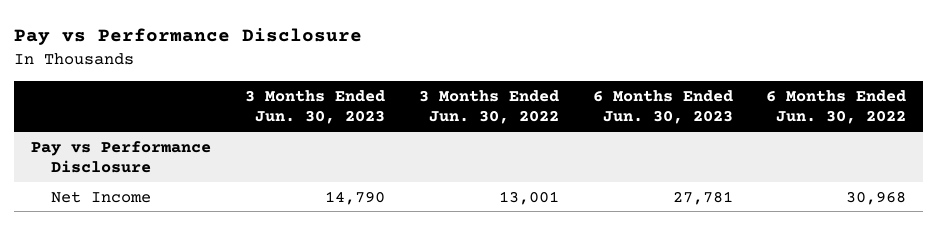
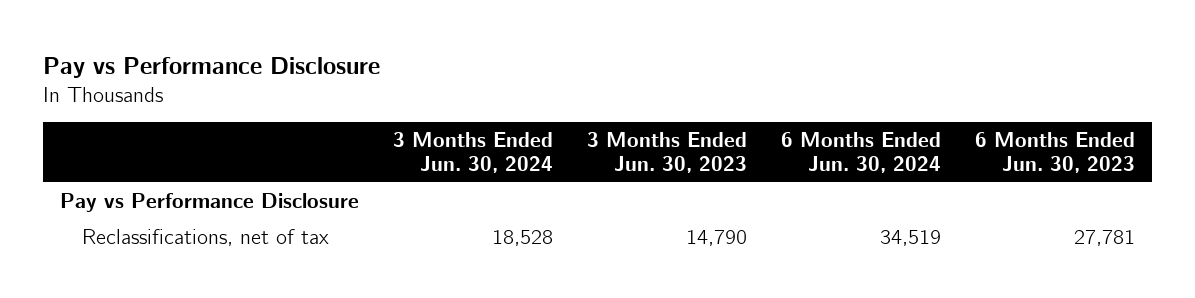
[418,89,559,125] 3 Months Ended Jun. 30, 2022 -> none
[766,89,907,125] 6 Months Ended Jun. 30, 2022 -> none
none -> [392,131,553,173] 3 Months Ended Jun. 30, 2024
none -> [780,131,941,173] 6 Months Ended Jun. 30, 2024
[51,190,152,203] Net Income -> [82,228,330,246] Reclassifications, net of tax

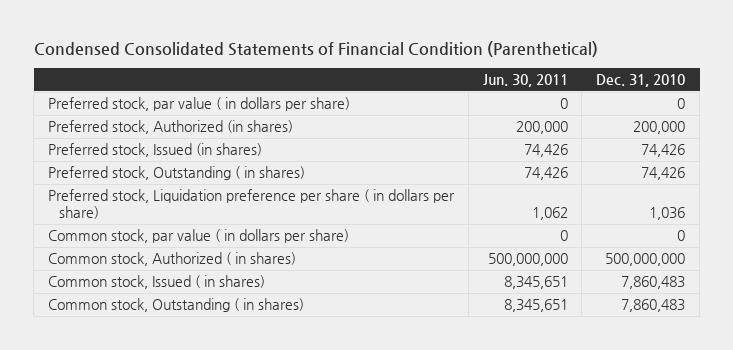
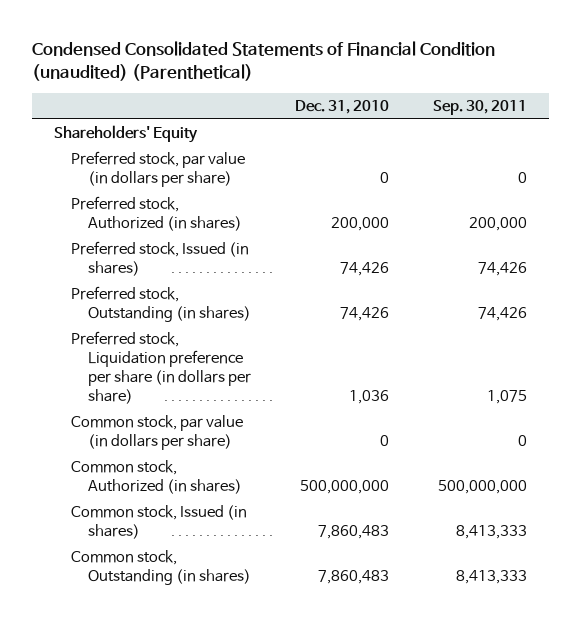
[33,41,598,58] Condensed Consolidated Statements of Financial Condition (Parenthetical) -> [31,40,495,82] Condensed Consolidated Statements of Financial Condition (unaudited) (Parenthetical)
[482,73,568,87] Jun. 30, 2011 -> none
none -> [433,100,528,116] Sep. 30, 2011
none -> [53,125,198,144] Shareholders' Equity
[48,97,351,112] Preferred stock, par value ( in dollars per share) -> [70,151,245,188] Preferred stock, par value (in dollars per share)
[48,166,306,181] Preferred stock, Outstanding ( in shares) -> [70,286,251,323] Preferred stock, Outstanding (in shares)
[48,189,456,219] Preferred stock, Liquidation preference per share ( in dollars per share) -> [70,331,251,405] Preferred stock, Liquidation preference per share (in dollars per share)
[48,229,350,244] Common stock, par value ( in dollars per share) -> [70,415,243,451] Common stock, par value (in dollars per share)
[48,252,297,267] Common stock, Authorized ( in shares) -> [70,460,242,495] Common stock, Authorized (in shares)
[48,275,266,290] Common stock, Issued ( in shares) -> [70,505,247,540] Common stock, Issued (in shares)
[48,298,305,313] Common stock, Outstanding ( in shares) -> [70,550,251,586] Common stock, Outstanding (in shares)

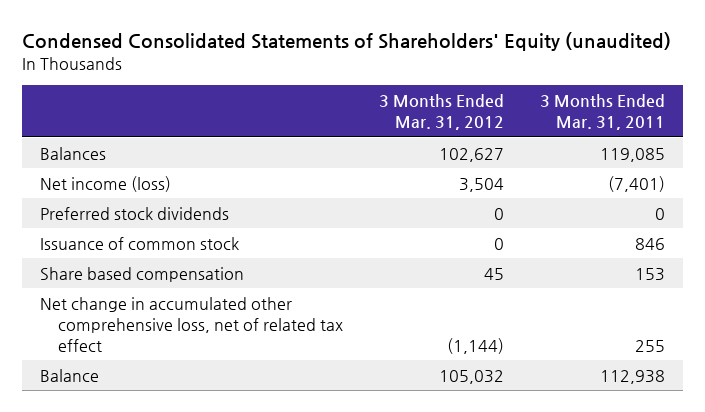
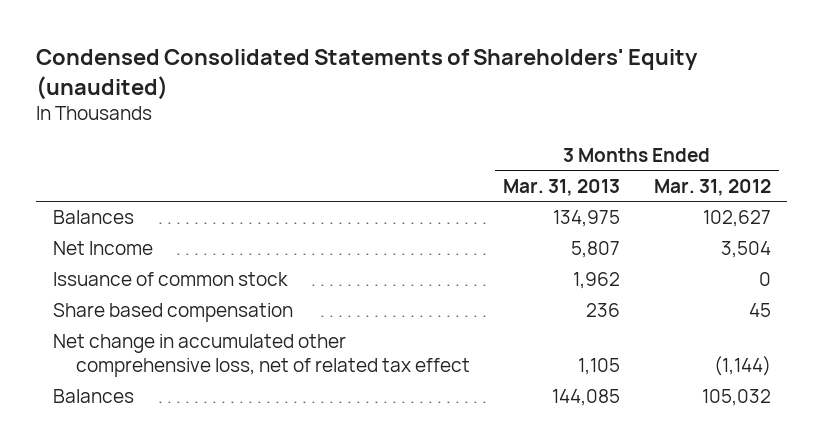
[540,94,666,131] 3 Months Ended Mar. 31, 2011 -> none
none -> [503,178,621,196] Mar. 31, 2013
[40,206,230,220] Preferred stock dividends -> none
[40,175,172,192] Net income (loss) -> [52,241,153,256] Net Income
[40,368,100,382] Balance -> [52,389,134,404] Balances

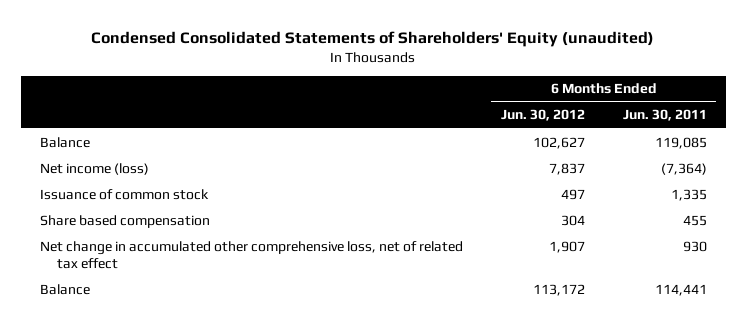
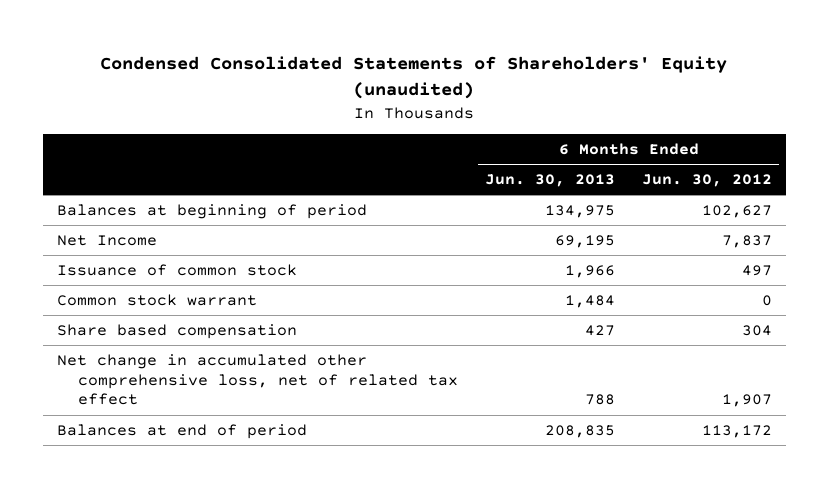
[622,109,707,122] Jun. 30, 2011 -> none
none -> [485,174,616,188] Jun. 30, 2013
[39,136,90,148] Balance -> [56,203,367,219] Balances at beginning of period
[39,162,149,175] Net income (loss) -> [56,234,157,246] Net Income
none -> [56,293,257,306] Common stock warrant
[39,283,90,295] Balance -> [56,423,307,439] Balances at end of period

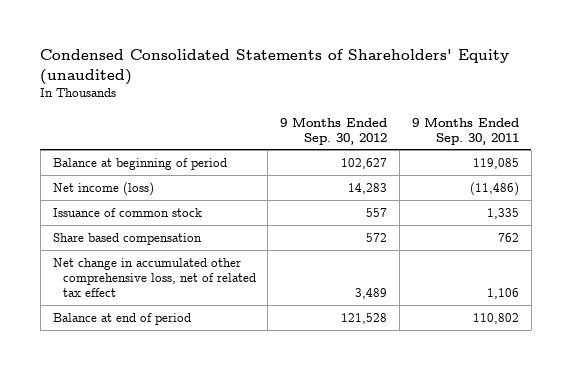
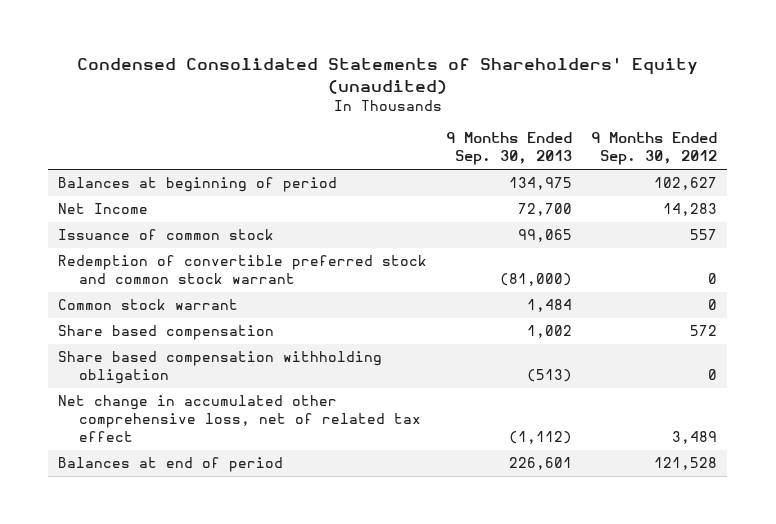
[411,116,519,145] 9 Months Ended Sep. 30, 2011 -> none
none -> [446,132,573,166] 9 Months Ended Sep. 30, 2013
[52,157,227,170] Balance at beginning of period -> [58,177,338,193] Balances at beginning of period
[52,181,154,196] Net income (loss) -> [58,203,149,215] Net Income
none -> [58,255,428,285] Redemption of convertible preferred stock and common stock warrant
none -> [58,299,239,311] Common stock warrant
none -> [58,351,383,385] Share based compensation withholding obligation
[52,312,191,325] Balance at end of period -> [58,457,284,473] Balances at end of period

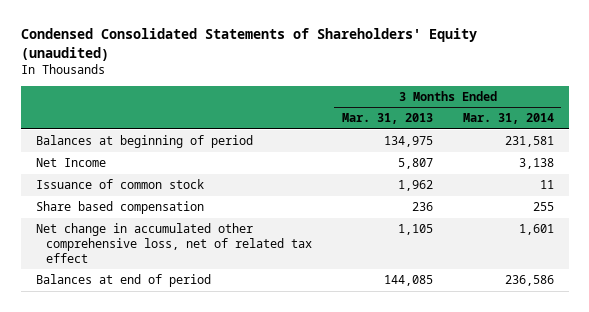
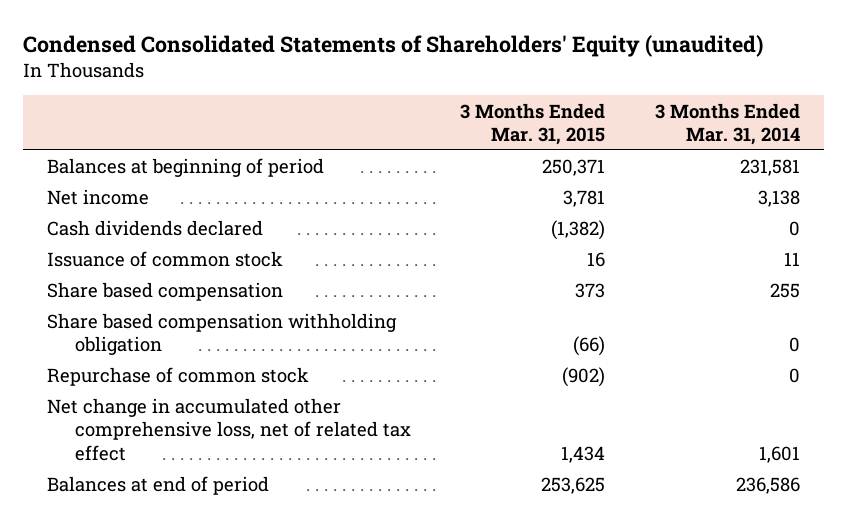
[341,113,433,125] Mar. 31, 2013 -> none
none -> [460,102,606,145] 3 Months Ended Mar. 31, 2015
[35,158,106,168] Net Income -> [47,189,150,206] Net income
none -> [47,220,264,237] Cash dividends declared
none -> [47,313,398,356] Share based compensation withholding obligation
none -> [47,367,310,387] Repurchase of common stock

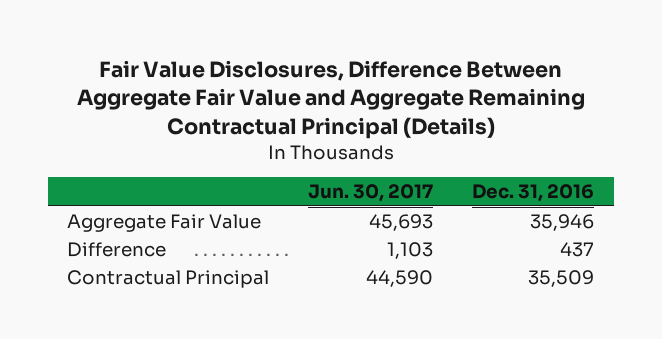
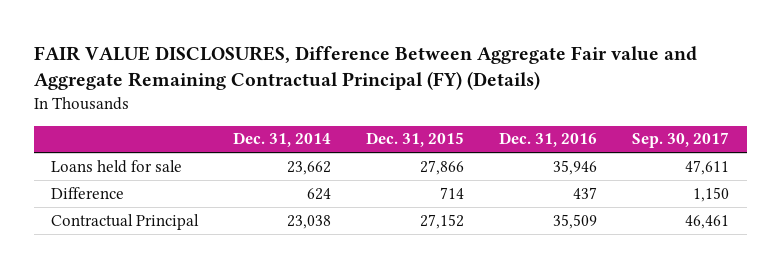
[76,59,585,139] Fair Value Disclosures, Difference Between Aggregate Fair Value and Aggregate Remaining Contractual Principal (Details) -> [33,45,697,91] FAIR VALUE DISCLOSURES, Difference Between Aggregate Fair value and Aggregate Remaining Contractual Principal (FY) (Details)
[308,184,434,203] Jun. 30, 2017 -> none
none -> [233,132,332,148] Dec. 31, 2014
none -> [366,132,465,148] Dec. 31, 2015
none -> [632,132,730,149] Sep. 30, 2017
[67,213,262,232] Aggregate Fair Value -> [51,159,183,173] Loans held for sale

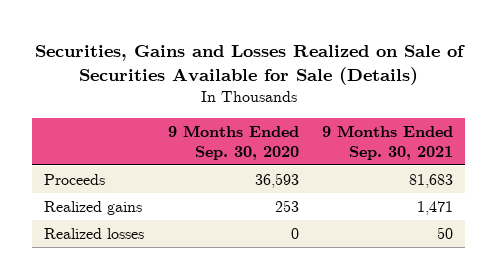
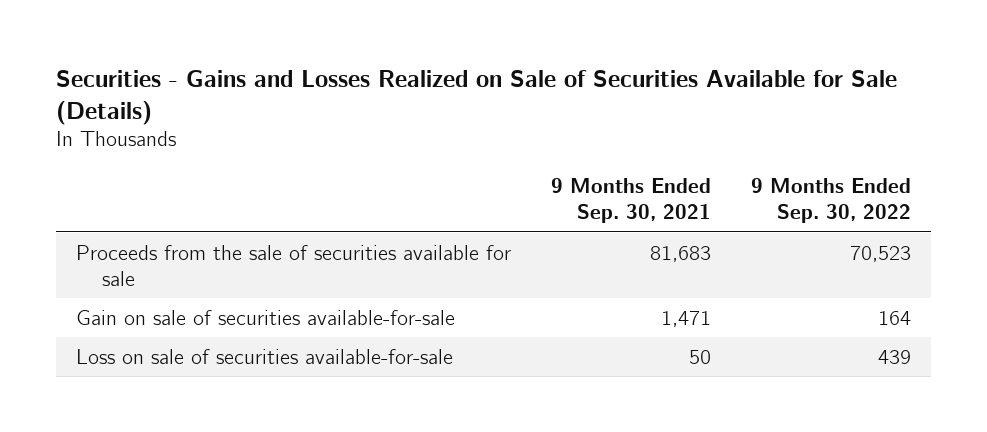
[34,44,465,86] Securities, Gains and Losses Realized on Sale of Securities Available for Sale (Details) -> [55,70,897,125] Securities - Gains and Losses Realized on Sale of Securities Available for Sale (Details)
[167,124,299,161] 9 Months Ended Sep. 30, 2020 -> none
none -> [750,178,911,224] 9 Months Ended Sep. 30, 2022
[44,173,106,185] Proceeds -> [75,244,511,286] Proceeds from the sale of securities available for sale
[44,200,143,215] Realized gains -> [75,309,455,325] Gain on sale of securities available-for-sale
[44,227,145,239] Realized losses -> [75,348,453,364] Loss on sale of securities available-for-sale

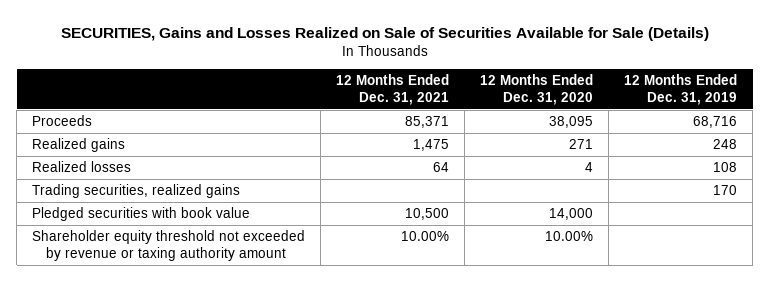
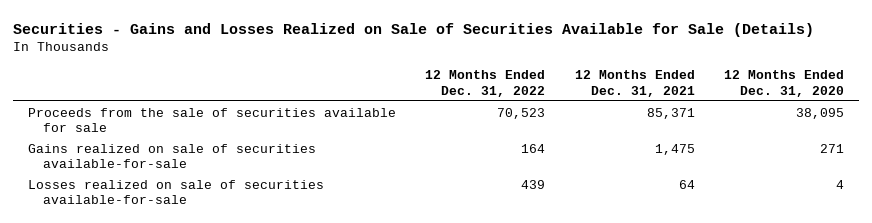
[60,26,709,41] SECURITIES, Gains and Losses Realized on Sale of Securities Available for Sale (Details) -> [13,22,815,37] Securities - Gains and Losses Realized on Sale of Securities Available for Sale (Details)
[624,74,738,105] 12 Months Ended Dec. 31, 2019 -> none
none -> [425,69,546,97] 12 Months Ended Dec. 31, 2022
[32,184,241,199] Trading securities, realized gains -> none
[32,207,251,222] Pledged securities with book value -> none
[32,230,306,261] Shareholder equity threshold not exceeded by revenue or taxing authority amount -> none
[32,115,93,127] Proceeds -> [28,107,397,133] Proceeds from the sale of securities available for sale
[32,138,126,153] Realized gains -> [28,143,317,169] Gains realized on sale of securities available-for-sale
[32,161,132,173] Realized losses -> [28,179,325,205] Losses realized on sale of securities available-for-sale

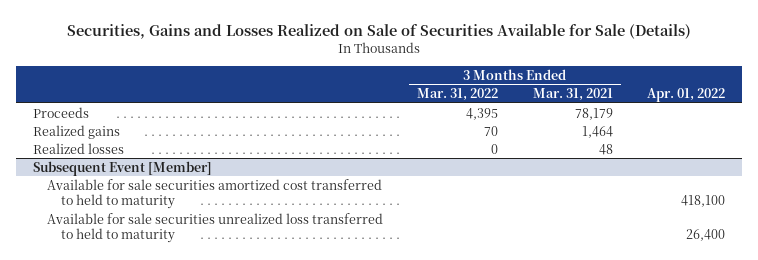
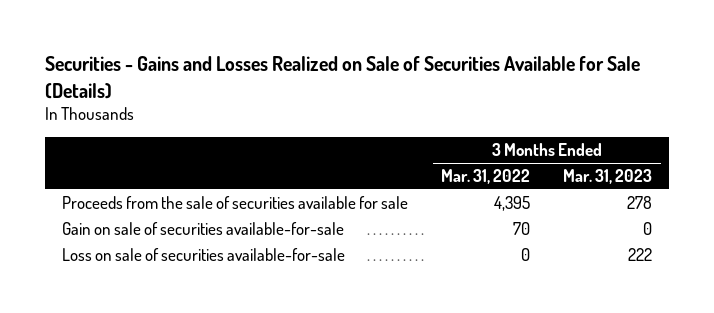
[67,24,692,40] Securities, Gains and Losses Realized on Sale of Securities Available for Sale (Details) -> [45,56,641,99] Securities - Gains and Losses Realized on Sale of Securities Available for Sale (Details)
[532,88,613,102] Mar. 31, 2021 -> none
[646,88,725,103] Apr. 01, 2022 -> none
none -> [563,169,653,185] Mar. 31, 2023
[33,160,213,176] Subsequent Event [Member] -> none
[47,178,383,210] Available for sale securities amortized cost transferred to held to maturity -> none
[47,212,384,244] Available for sale securities unrealized loss transferred to held to maturity -> none
[33,106,90,118] Proceeds -> [61,196,408,210] Proceeds from the sale of securities available for sale
[33,124,121,139] Realized gains -> [61,222,344,236] Gain on sale of securities available-for-sale
[33,142,125,154] Realized losses -> [61,248,345,262] Loss on sale of securities available-for-sale

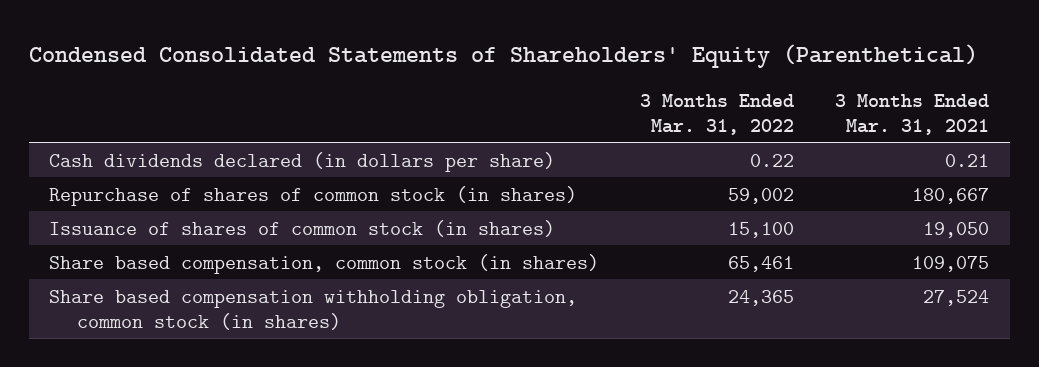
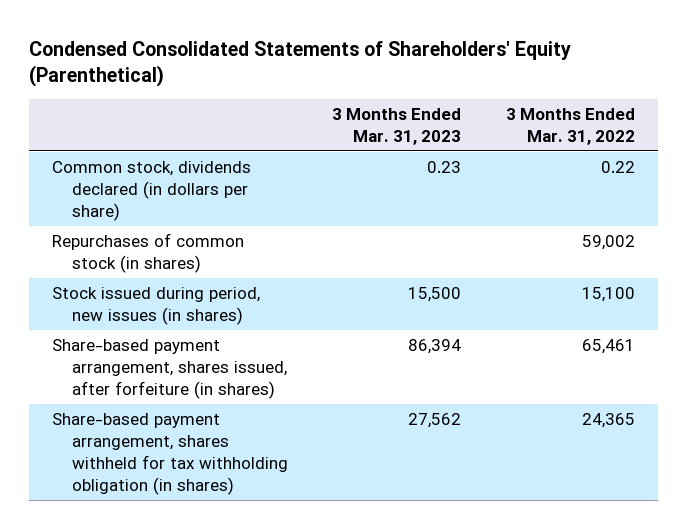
[835,93,990,135] 3 Months Ended Mar. 31, 2021 -> none
none -> [332,107,462,146] 3 Months Ended Mar. 31, 2023
[49,151,556,172] Cash dividends declared (in dollars per share) -> [51,160,251,221] Common stock, dividends declared (in dollars per share)
[49,185,578,206] Repurchase of shares of common stock (in shares) -> [51,232,244,273] Repurchases of common stock (in shares)
[49,219,556,237] Issuance of shares of common stock (in shares) -> [51,286,260,325] Stock issued during period, new issues (in shares)
[49,253,600,274] Share based compensation, common stock (in shares) -> [51,338,287,399] Share-based payment arrangement, shares issued, after forfeiture (in shares)
[49,289,578,330] Share based compensation withholding obligation, common stock (in shares) -> [51,412,288,495] Share-based payment arrangement, shares withheld for tax withholding obligation (in shares)

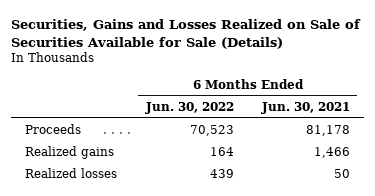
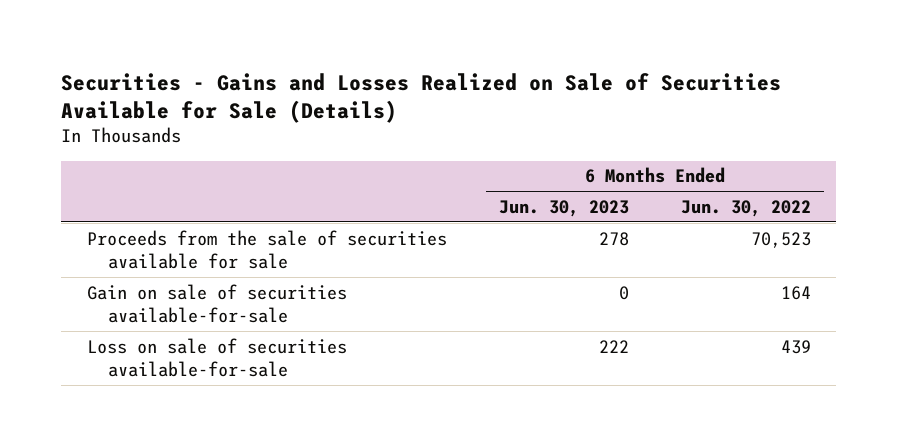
[11,19,362,49] Securities, Gains and Losses Realized on Sale of Securities Available for Sale (Details) -> [61,72,782,123] Securities - Gains and Losses Realized on Sale of Securities Available for Sale (Details)
[260,102,350,115] Jun. 30, 2021 -> none
none -> [498,199,629,217] Jun. 30, 2023
[25,124,82,135] Proceeds -> [87,229,448,269] Proceeds from the sale of securities available for sale
[25,146,115,160] Realized gains -> [87,283,348,323] Gain on sale of securities available-for-sale
[25,168,118,179] Realized losses -> [87,337,348,377] Loss on sale of securities available-for-sale

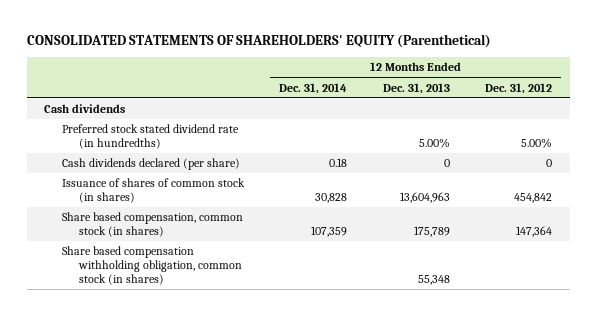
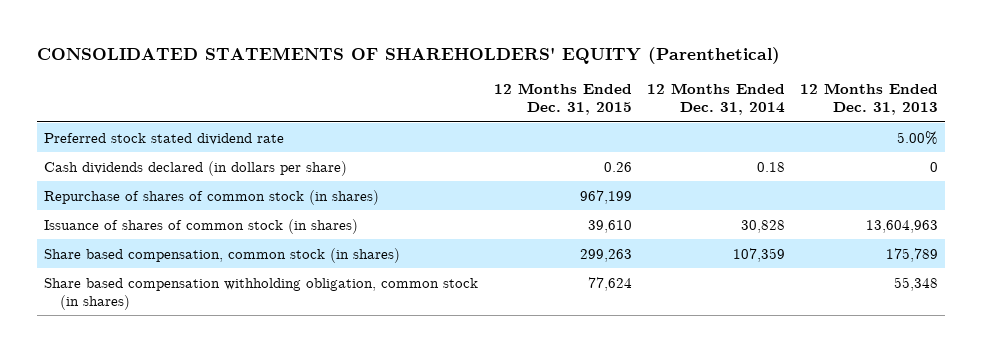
[485,82,553,94] Dec. 31, 2012 -> none
none -> [493,83,632,116] 12 Months Ended Dec. 31, 2015
[44,104,126,114] Cash dividends -> none
[61,124,239,150] Preferred stock stated dividend rate (in hundredths) -> [44,132,285,145] Preferred stock stated dividend rate
[61,158,240,171] Cash dividends declared (per share) -> [44,160,348,176] Cash dividends declared (in dollars per share)
none -> [44,189,380,205] Repurchase of shares of common stock (in shares)

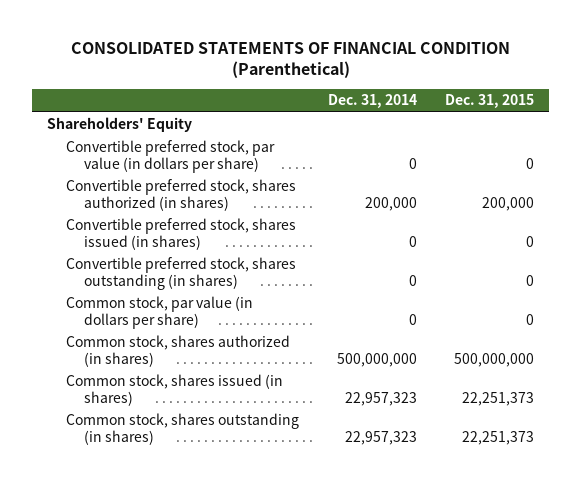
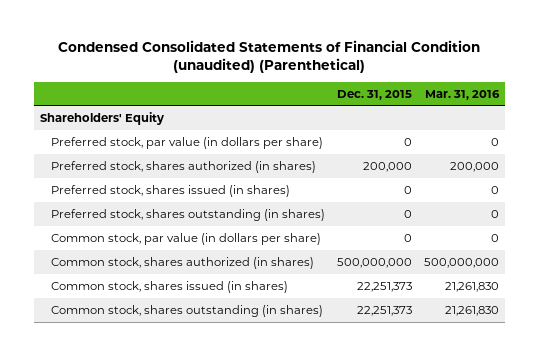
[70,41,510,79] CONSOLIDATED STATEMENTS OF FINANCIAL CONDITION (Parenthetical) -> [58,39,481,74] Condensed Consolidated Statements of Financial Condition (unaudited) (Parenthetical)
[327,94,417,109] Dec. 31, 2014 -> none
none -> [425,89,501,100] Mar. 31, 2016
[65,140,275,173] Convertible preferred stock, par value (in dollars per share) -> [51,136,324,149] Preferred stock, par value (in dollars per share)
[65,179,296,211] Convertible preferred stock, shares authorized (in shares) -> [51,160,317,173] Preferred stock, shares authorized (in shares)
[65,218,296,250] Convertible preferred stock, shares issued (in shares) -> [51,184,291,197] Preferred stock, shares issued (in shares)
[65,257,296,290] Convertible preferred stock, shares outstanding (in shares) -> [51,208,326,221] Preferred stock, shares outstanding (in shares)

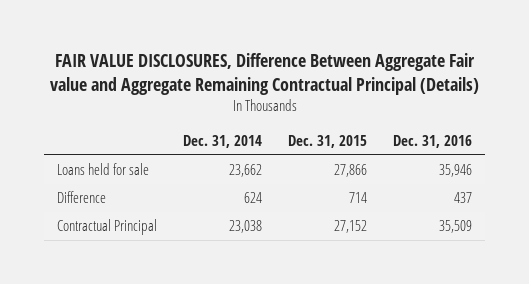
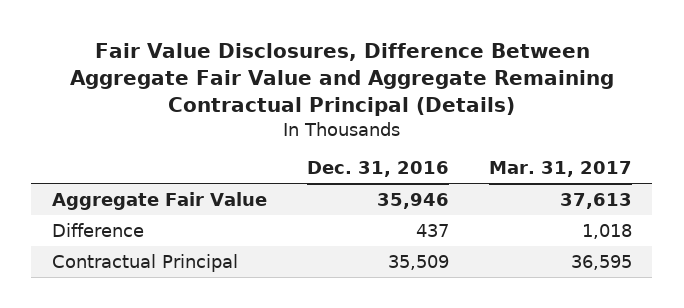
[49,53,479,95] FAIR VALUE DISCLOSURES, Difference Between Aggregate Fair value and Aggregate Remaining Contractual Principal (Details) -> [69,43,614,117] Fair Value Disclosures, Difference Between Aggregate Fair Value and Aggregate Remaining Contractual Principal (Details)
[182,134,262,148] Dec. 31, 2014 -> none
[288,134,368,148] Dec. 31, 2015 -> none
none -> [489,161,633,178] Mar. 31, 2017
[56,163,149,176] Loans held for sale -> [51,191,267,210] Aggregate Fair Value

